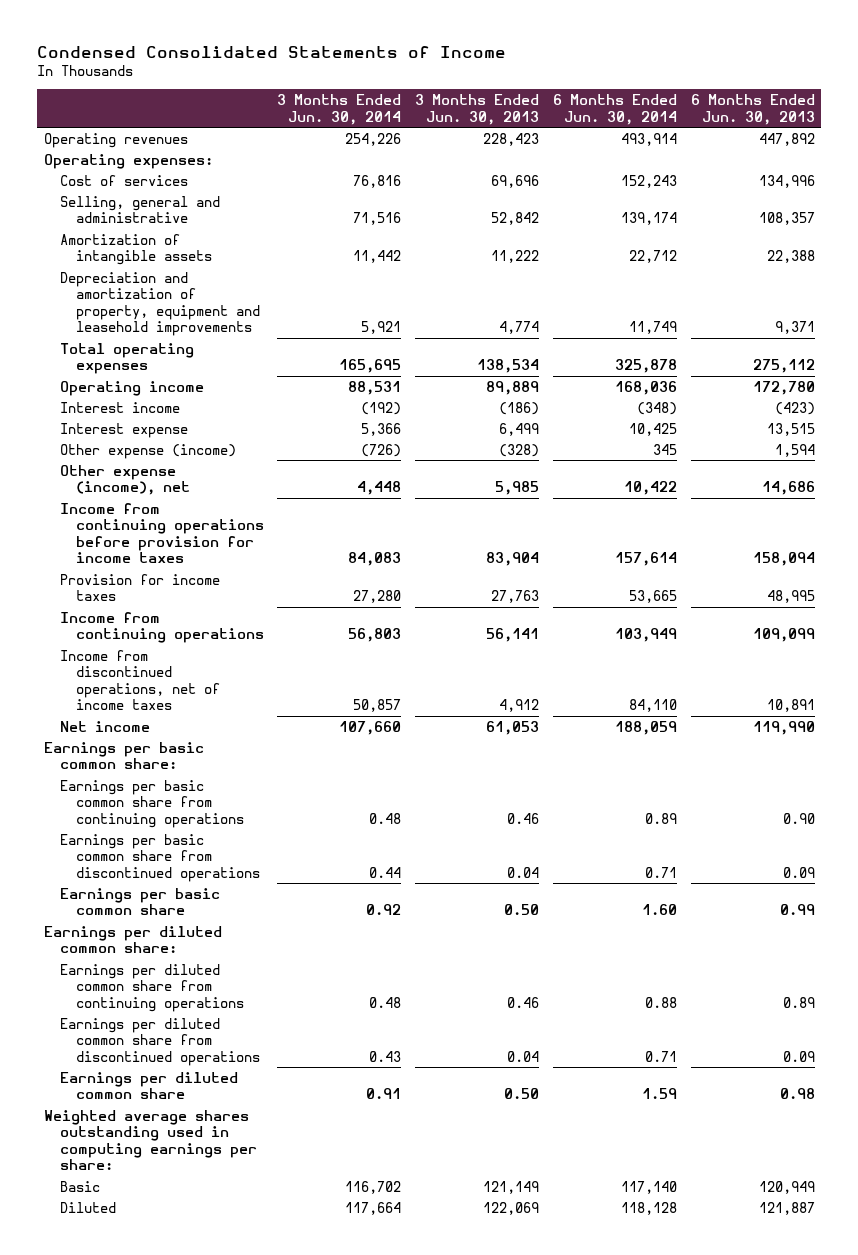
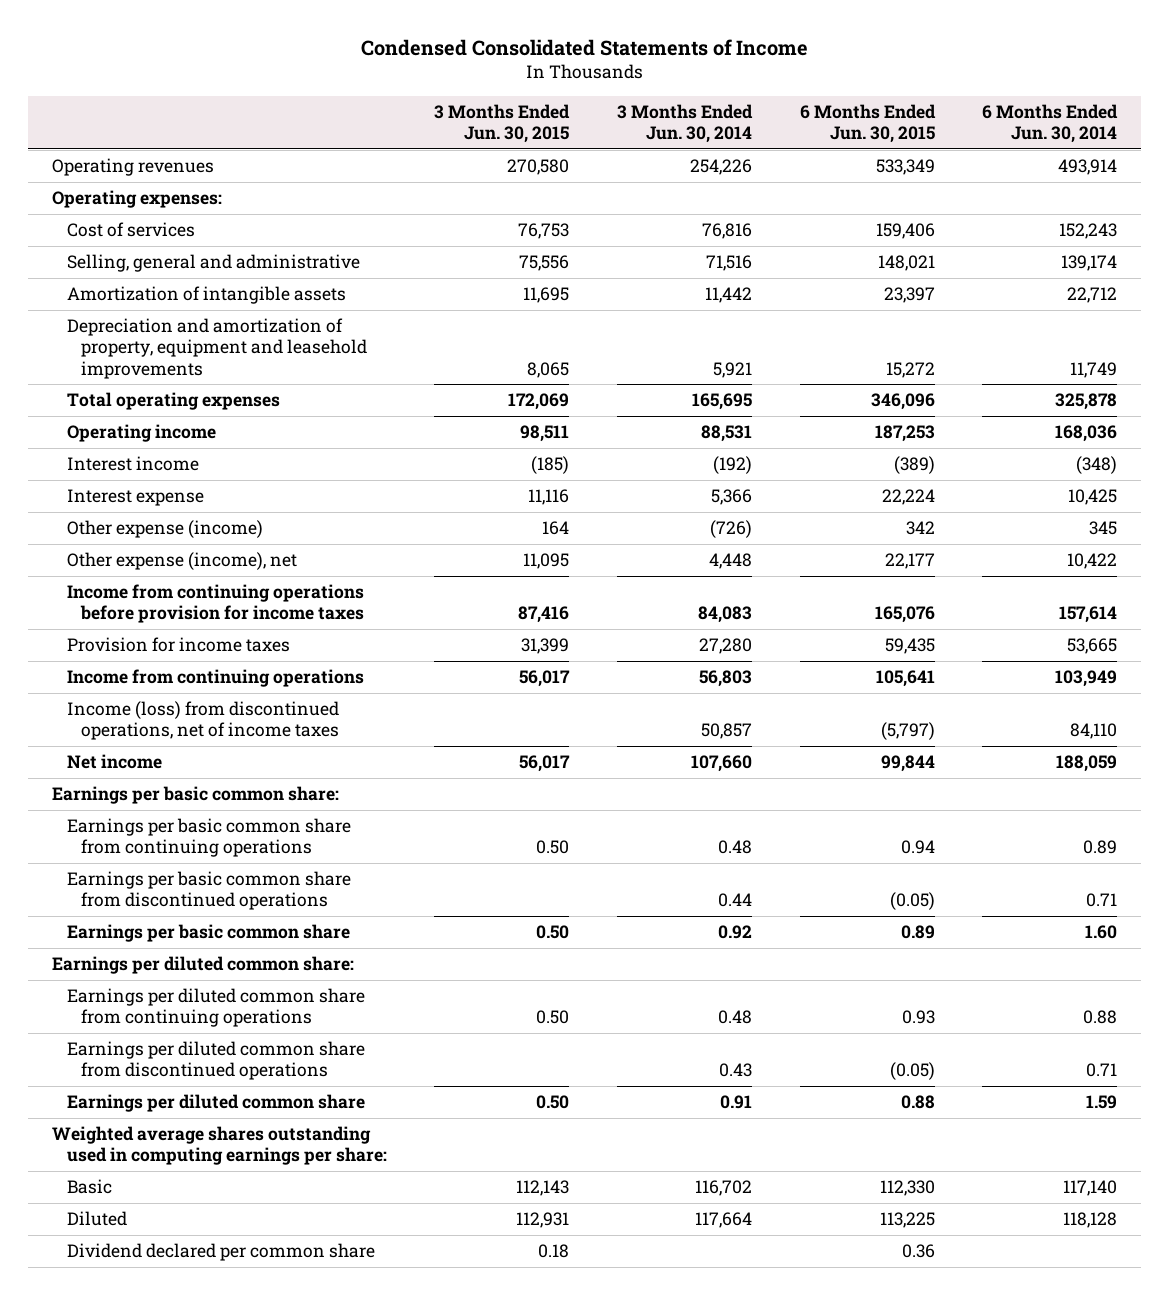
[415,94,540,125] 3 Months Ended Jun. 30, 2013 -> none
[690,94,815,125] 6 Months Ended Jun. 30, 2013 -> none
none -> [434,103,571,144] 3 Months Ended Jun. 30, 2015
none -> [799,103,936,144] 6 Months Ended Jun. 30, 2015
[59,649,220,711] Income from discontinued operations, net of income taxes -> [66,701,340,741] Income (loss) from discontinued operations, net of income taxes
none -> [66,1243,375,1262] Dividend declared per common share

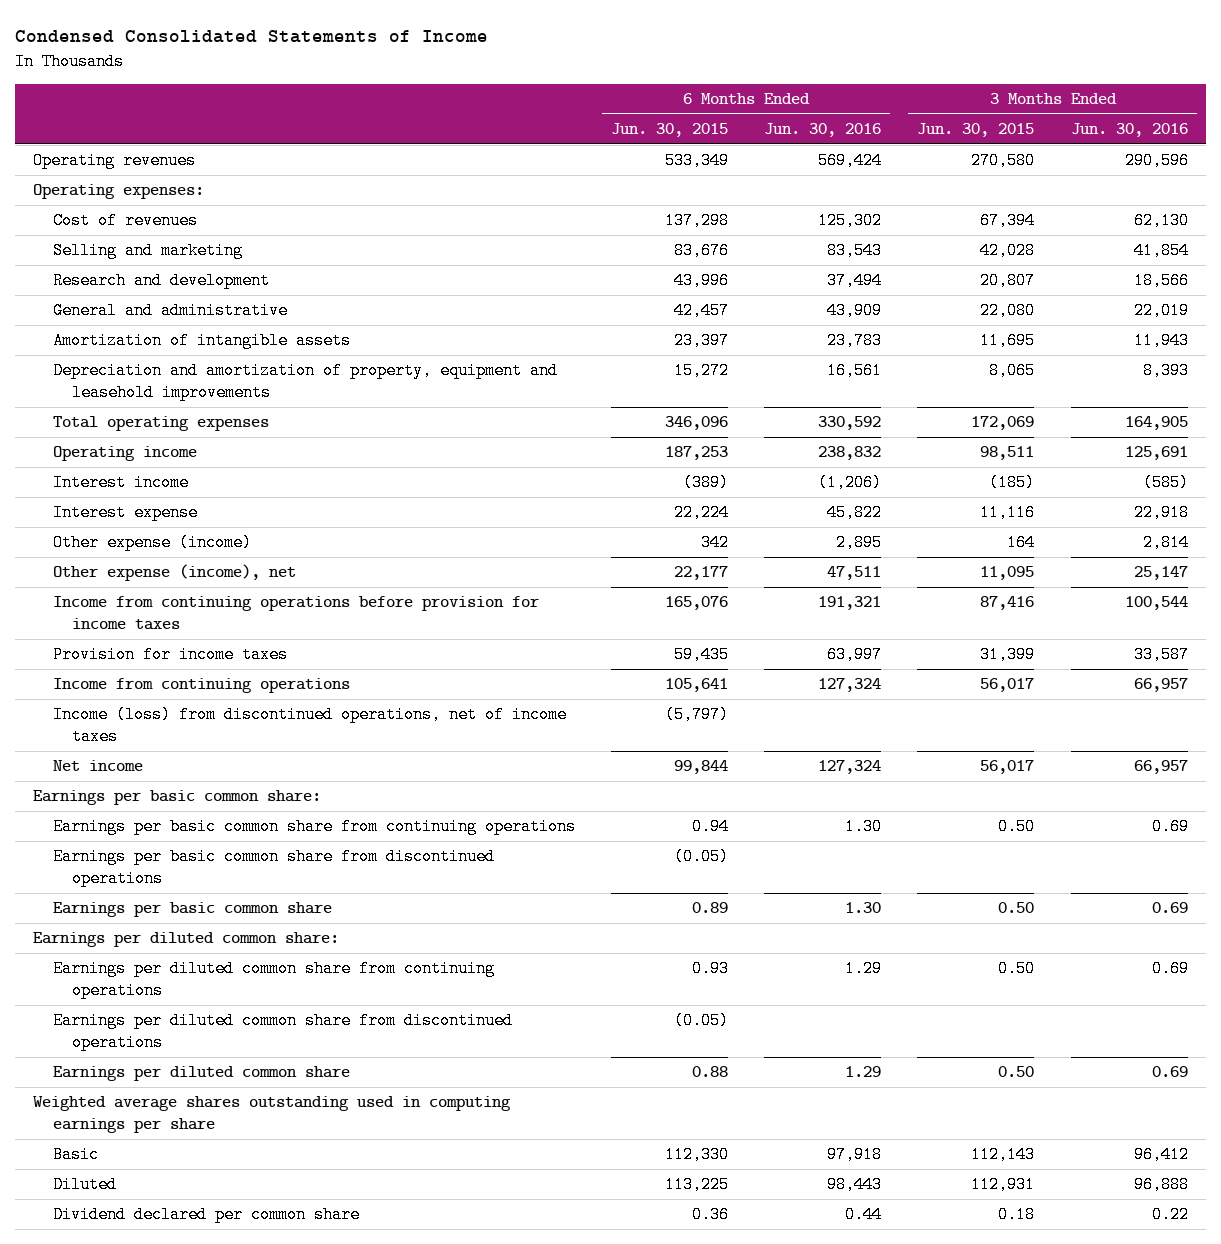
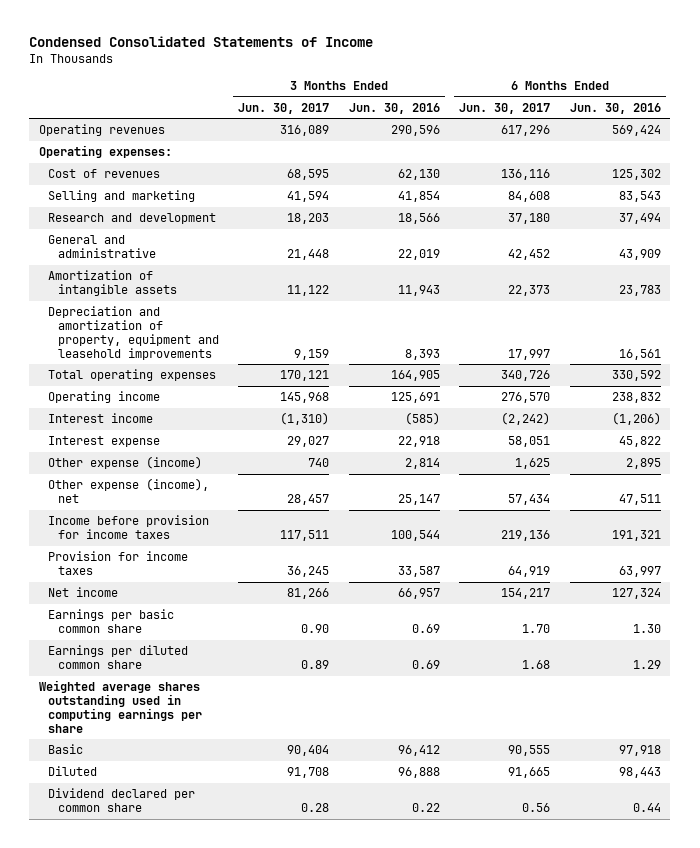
[610,123,728,138] Jun. 30, 2015 -> none
[917,123,1035,138] Jun. 30, 2015 -> none
none -> [238,102,330,114] Jun. 30, 2017
none -> [459,102,551,114] Jun. 30, 2017
[52,596,539,630] Income from continuing operations before provision for income taxes -> [48,515,210,539] Income before provision for income taxes
[52,678,350,694] Income from continuing operations -> none
[52,706,567,745] Income (loss) from discontinued operations, net of income taxes -> none
[32,790,321,806] Earnings per basic common share: -> none
[52,818,576,836] Earnings per basic common share from continuing operations -> none
[52,848,495,887] Earnings per basic common share from discontinued operations -> none
[32,932,339,948] Earnings per diluted common share: -> none
[52,960,495,999] Earnings per diluted common share from continuing operations -> none
[52,1012,513,1051] Earnings per diluted common share from discontinued operations -> none

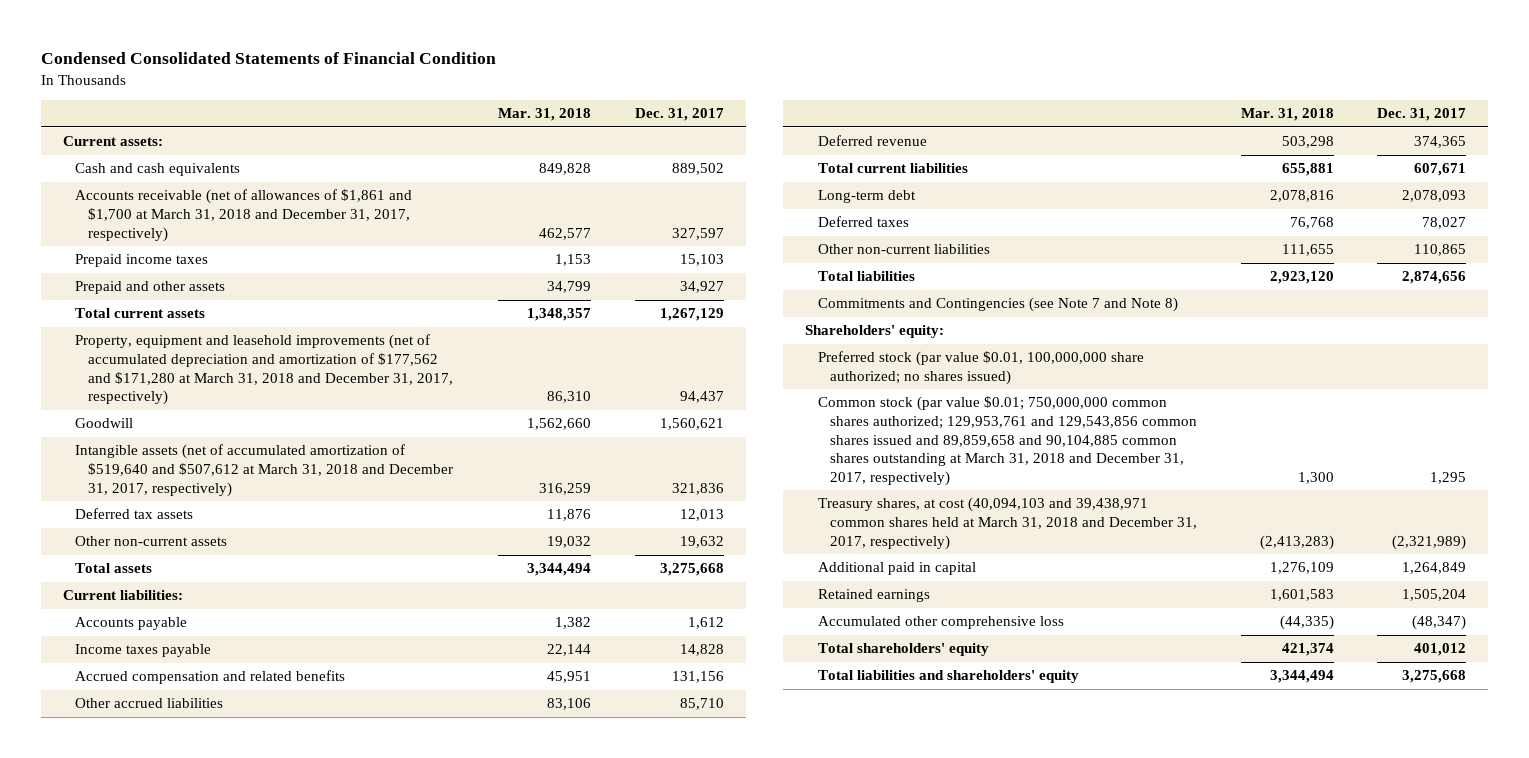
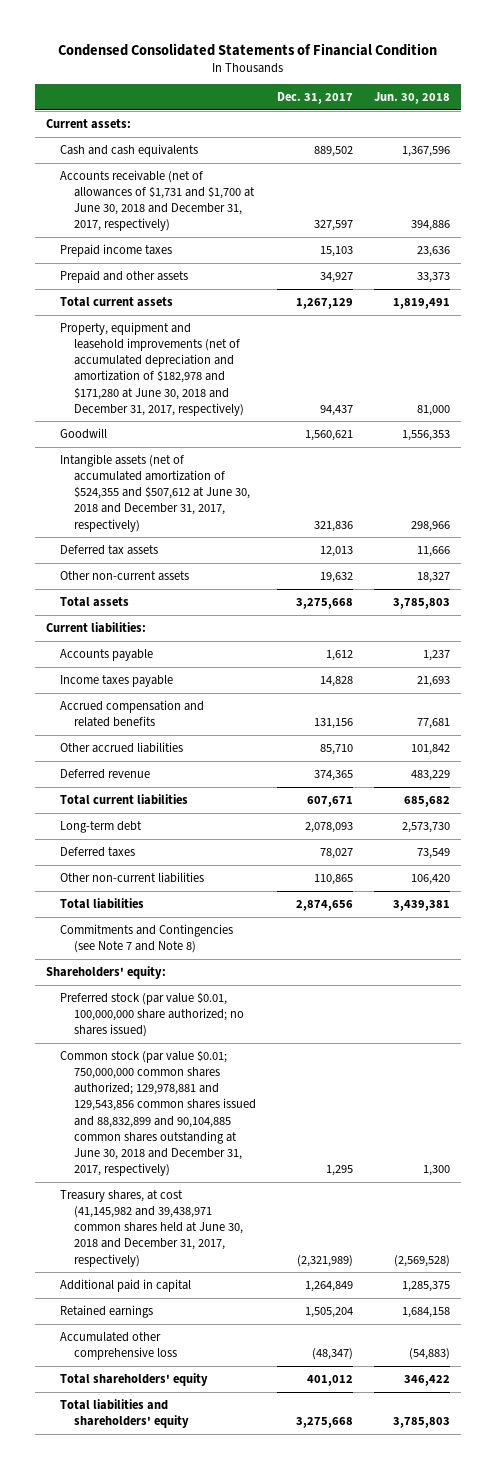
[498,108,592,122] Mar. 31, 2018 -> none
none -> [374,92,451,105] Jun. 30, 2018
[75,189,413,242] Accounts receivable (net of allowances of $1,861 and $1,700 at March 31, 2018 and December 31, 2017, respectively) -> [59,169,255,232] Accounts receivable (net of allowances of $1,731 and $1,700 at June 30, 2018 and December 31, 2017, respectively)
[75,334,453,406] Property, equipment and leasehold improvements (net of accumulated depreciation and amortization of $177,562 and $171,280 at March 31, 2018 and December 31, 2017, respectively) -> [59,321,244,416] Property, equipment and leasehold improvements (net of accumulated depreciation and amortization of $182,978 and $171,280 at June 30, 2018 and December 31, 2017, respectively)
[75,444,453,497] Intangible assets (net of accumulated amortization of $519,640 and $507,612 at March 31, 2018 and December 31, 2017, respectively) -> [59,453,250,532] Intangible assets (net of accumulated amortization of $524,355 and $507,612 at June 30, 2018 and December 31, 2017, respectively)
[817,396,1198,487] Common stock (par value $0.01; 750,000,000 common shares authorized; 129,953,761 and 129,543,856 common shares issued and 89,859,658 and 90,104,885 common shares outstanding at March 31, 2018 and December 31, 2017, respectively) -> [59,1049,256,1177] Common stock (par value $0.01; 750,000,000 common shares authorized; 129,978,881 and 129,543,856 common shares issued and 88,832,899 and 90,104,885 common shares outstanding at June 30, 2018 and December 31, 2017, respectively)
[817,497,1198,550] Treasury shares, at cost (40,094,103 and 39,438,971 common shares held at March 31, 2018 and December 31, 2017, respectively) -> [59,1189,243,1267] Treasury shares, at cost (41,145,982 and 39,438,971 common shares held at June 30, 2018 and December 31, 2017, respectively)

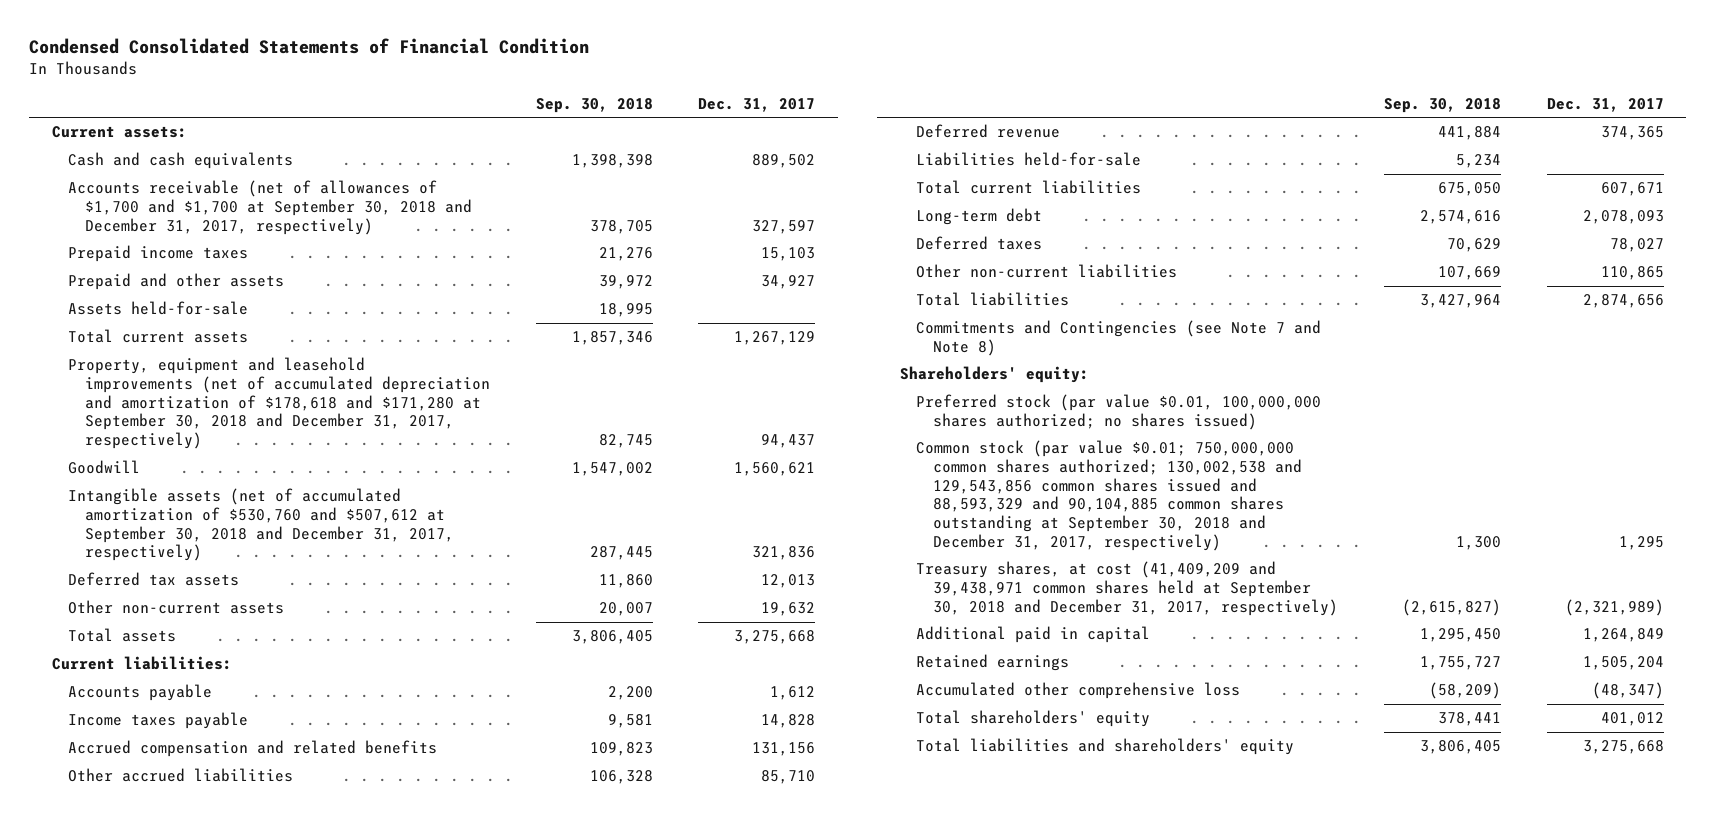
[374,92,451,105] Jun. 30, 2018 -> none
none -> [535,97,653,113] Sep. 30, 2018
[59,169,255,232] Accounts receivable (net of allowances of $1,731 and $1,700 at June 30, 2018 and December 31, 2017, respectively) -> [68,180,472,235] Accounts receivable (net of allowances of $1,700 and $1,700 at September 30, 2018 and December 31, 2017, respectively)
none -> [68,301,249,316] Assets held-for-sale
[59,321,244,416] Property, equipment and leasehold improvements (net of accumulated depreciation and amortization of $182,978 and $171,280 at June 30, 2018 and December 31, 2017, respectively) -> [68,357,490,450] Property, equipment and leasehold improvements (net of accumulated depreciation and amortization of $178,618 and $171,280 at September 30, 2018 and December 31, 2017, respectively)
[59,453,250,532] Intangible assets (net of accumulated amortization of $524,355 and $507,612 at June 30, 2018 and December 31, 2017, respectively) -> [68,488,454,562] Intangible assets (net of accumulated amortization of $530,760 and $507,612 at September 30, 2018 and December 31, 2017, respectively)
none -> [916,152,1142,167] Liabilities held-for-sale
[59,991,244,1038] Preferred stock (par value $0.01, 100,000,000 share authorized; no shares issued) -> [916,394,1322,431] Preferred stock (par value $0.01, 100,000,000 shares authorized; no shares issued)
[59,1049,256,1177] Common stock (par value $0.01; 750,000,000 common shares authorized; 129,978,881 and 129,543,856 common shares issued and 88,832,899 and 90,104,885 common shares outstanding at June 30, 2018 and December 31, 2017, respectively) -> [916,440,1302,551] Common stock (par value $0.01; 750,000,000 common shares authorized; 130,002,538 and 129,543,856 common shares issued and 88,593,329 and 90,104,885 common shares outstanding at September 30, 2018 and December 31, 2017, respectively)
[59,1189,243,1267] Treasury shares, at cost (41,145,982 and 39,438,971 common shares held at June 30, 2018 and December 31, 2017, respectively) -> [916,561,1338,616] Treasury shares, at cost (41,409,209 and 39,438,971 common shares held at September 30, 2018 and December 31, 2017, respectively)

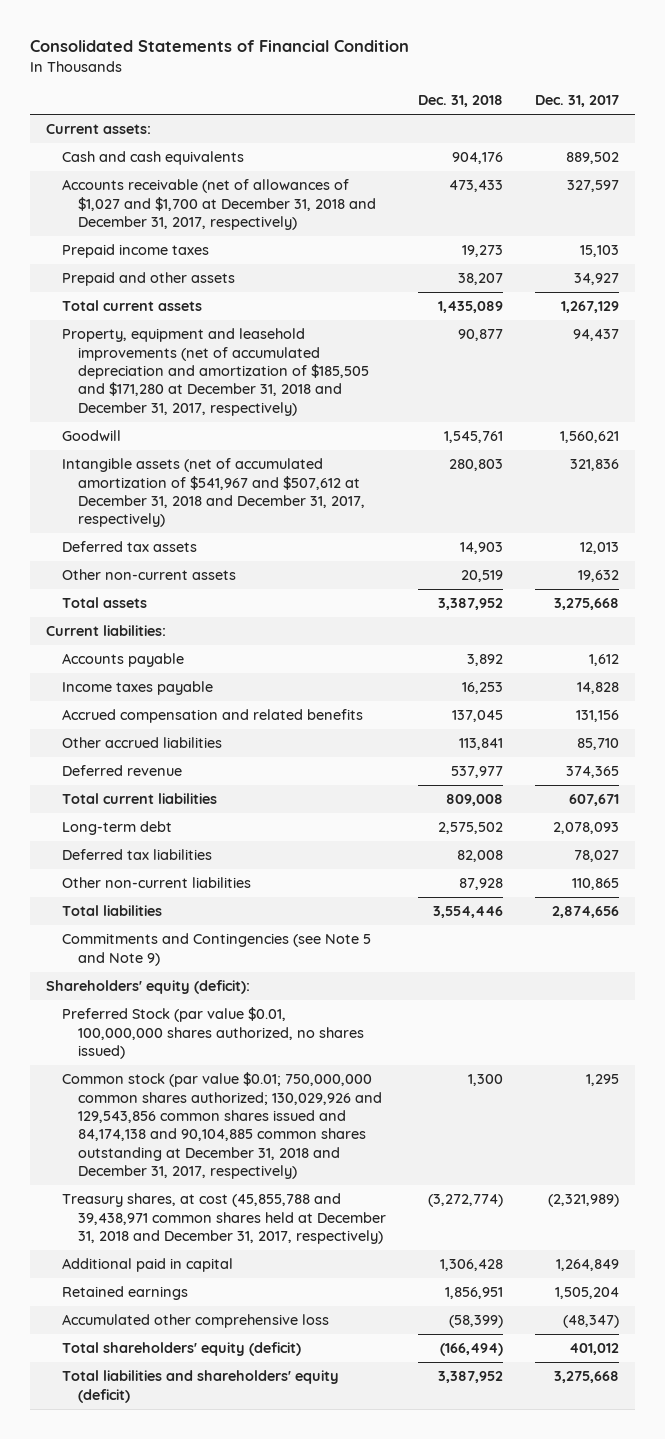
[28,38,589,55] Condensed Consolidated Statements of Financial Condition -> [30,40,410,53] Consolidated Statements of Financial Condition
[535,97,653,113] Sep. 30, 2018 -> none
none -> [418,95,504,108] Dec. 31, 2018
[68,180,472,235] Accounts receivable (net of allowances of $1,700 and $1,700 at September 30, 2018 and December 31, 2017, respectively) -> [62,179,377,230] Accounts receivable (net of allowances of $1,027 and $1,700 at December 31, 2018 and December 31, 2017, respectively)
[68,301,249,316] Assets held-for-sale -> none
[68,357,490,450] Property, equipment and leasehold improvements (net of accumulated depreciation and amortization of $178,618 and $171,280 at September 30, 2018 and December 31, 2017, respectively) -> [62,328,370,416] Property, equipment and leasehold improvements (net of accumulated depreciation and amortization of $185,505 and $171,280 at December 31, 2018 and December 31, 2017, respectively)
[68,488,454,562] Intangible assets (net of accumulated amortization of $530,760 and $507,612 at September 30, 2018 and December 31, 2017, respectively) -> [62,458,366,528] Intangible assets (net of accumulated amortization of $541,967 and $507,612 at December 31, 2018 and December 31, 2017, respectively)
[916,152,1142,167] Liabilities held-for-sale -> none
[916,236,1043,251] Deferred taxes -> [62,849,213,861] Deferred tax liabilities
[916,320,1322,357] Commitments and Contingencies (see Note 7 and Note 8) -> [62,933,372,966] Commitments and Contingencies (see Note 5 and Note 9)
[900,366,1090,384] Shareholders' equity: -> [45,980,250,995] Shareholders' equity (deficit):
[916,394,1322,431] Preferred stock (par value $0.01, 100,000,000 shares authorized; no shares issued) -> [62,1007,365,1059] Preferred Stock (par value $0.01, 100,000,000 shares authorized, no shares issued)
[916,440,1302,551] Common stock (par value $0.01; 750,000,000 common shares authorized; 130,002,538 and 129,543,856 common shares issued and 88,593,329 and 90,104,885 common shares outstanding at September 30, 2018 and December 31, 2017, respectively) -> [62,1072,383,1180] Common stock (par value $0.01; 750,000,000 common shares authorized; 130,029,926 and 129,543,856 common shares issued and 84,174,138 and 90,104,885 common shares outstanding at December 31, 2018 and December 31, 2017, respectively)
[916,561,1338,616] Treasury shares, at cost (41,409,209 and 39,438,971 common shares held at September 30, 2018 and December 31, 2017, respectively) -> [62,1193,387,1244] Treasury shares, at cost (45,855,788 and 39,438,971 common shares held at December 31, 2018 and December 31, 2017, respectively)
[916,710,1151,728] Total shareholders' equity -> [62,1342,302,1357] Total shareholders' equity (deficit)
[916,738,1295,756] Total liabilities and shareholders' equity -> [62,1370,340,1403] Total liabilities and shareholders' equity (deficit)

